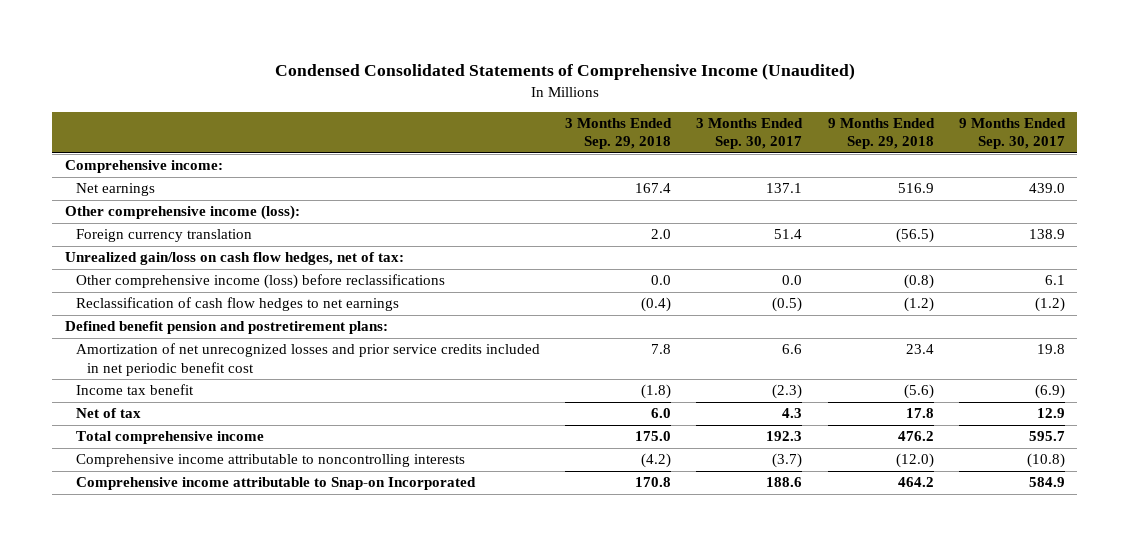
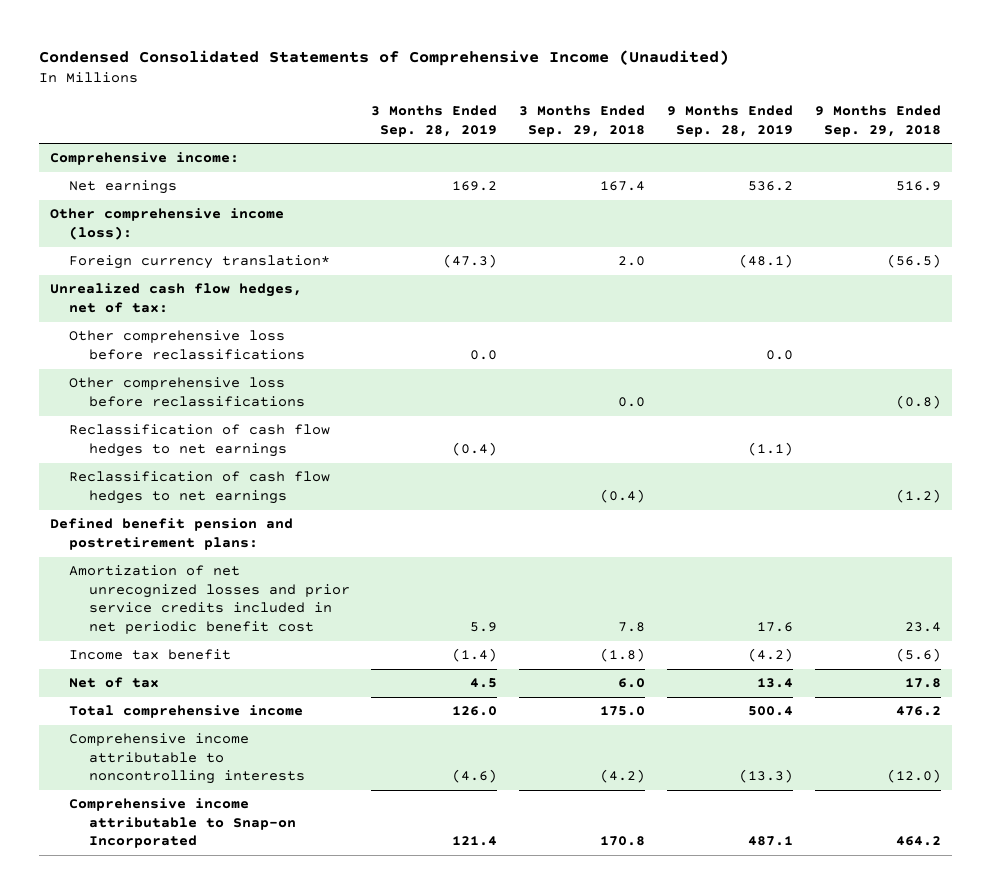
[696,118,804,150] 3 Months Ended Sep. 30, 2017 -> none
[958,118,1066,150] 9 Months Ended Sep. 30, 2017 -> none
none -> [371,105,498,137] 3 Months Ended Sep. 28, 2019
none -> [666,105,793,137] 9 Months Ended Sep. 28, 2019
[76,229,253,243] Foreign currency translation -> [69,255,331,270] Foreign currency translation*
[64,252,404,266] Unrealized gain/loss on cash flow hedges, net of tax: -> [49,283,302,313] Unrealized cash flow hedges, net of tax:
none -> [69,330,305,360] Other comprehensive loss before reclassifications
[76,274,446,290] Other comprehensive income (loss) before reclassifications -> [69,377,305,407] Other comprehensive loss before reclassifications
none -> [69,424,331,457] Reclassification of cash flow hedges to net earnings

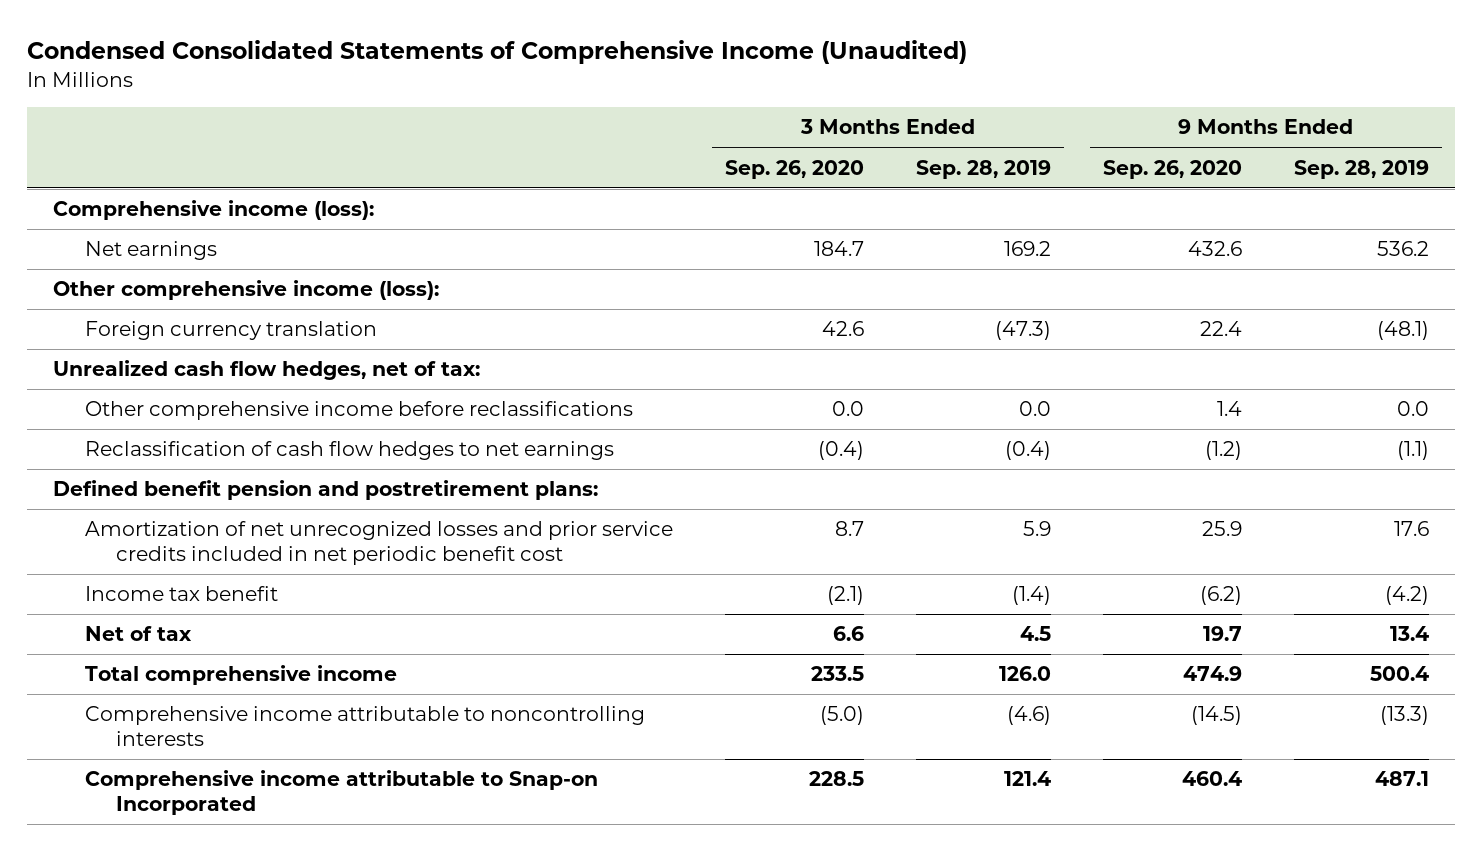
[519,105,646,137] 3 Months Ended Sep. 29, 2018 -> none
[814,105,941,137] 9 Months Ended Sep. 29, 2018 -> none
none -> [724,159,864,179] Sep. 26, 2020
none -> [1102,159,1242,179] Sep. 26, 2020
[49,152,239,166] Comprehensive income: -> [53,200,375,221] Comprehensive income (loss):
[69,255,331,270] Foreign currency translation* -> [84,321,377,341] Foreign currency translation
[69,377,305,407] Other comprehensive loss before reclassifications -> none
[69,330,305,360] Other comprehensive loss before reclassifications -> [84,401,633,421] Other comprehensive income before reclassifications
[69,471,331,504] Reclassification of cash flow hedges to net earnings -> none

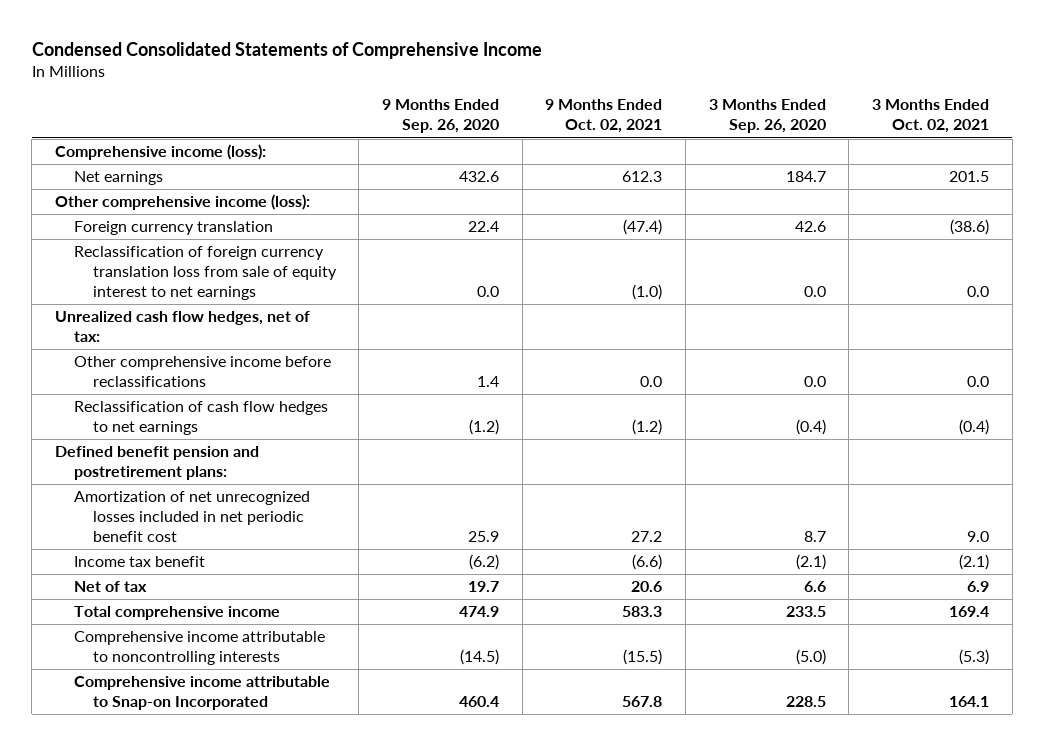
[27,39,968,64] Condensed Consolidated Statements of Comprehensive Income (Unaudited) -> [31,41,542,59] Condensed Consolidated Statements of Comprehensive Income
[915,159,1051,179] Sep. 28, 2019 -> none
[1293,159,1429,179] Sep. 28, 2019 -> none
none -> [545,99,663,134] 9 Months Ended Oct. 02, 2021
none -> [872,99,990,134] 3 Months Ended Oct. 02, 2021
none -> [73,246,337,301] Reclassification of foreign currency translation loss from sale of equity interest to net earnings
[84,521,673,565] Amortization of net unrecognized losses and prior service credits included in net periodic benefit cost -> [73,491,310,543] Amortization of net unrecognized losses included in net periodic benefit cost

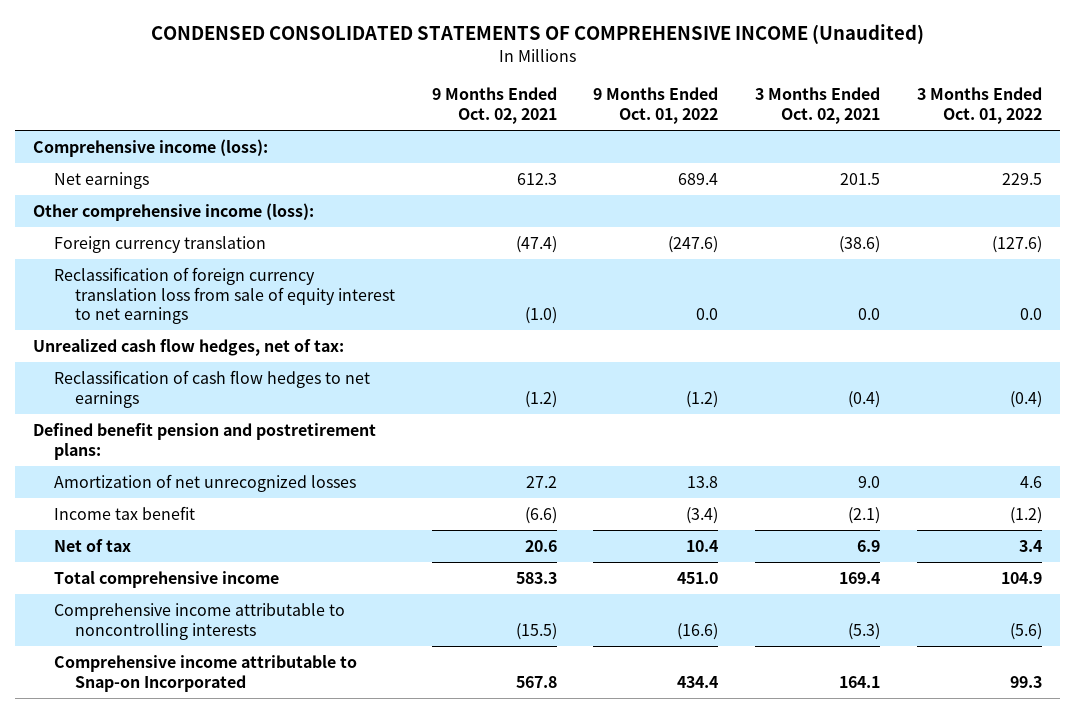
[31,41,542,59] Condensed Consolidated Statements of Comprehensive Income -> [150,24,924,45] CONDENSED CONSOLIDATED STATEMENTS OF COMPREHENSIVE INCOME (Unaudited)
[381,99,499,134] 9 Months Ended Sep. 26, 2020 -> none
[708,99,826,134] 3 Months Ended Sep. 26, 2020 -> none
none -> [593,87,719,124] 9 Months Ended Oct. 01, 2022
none -> [917,87,1043,124] 3 Months Ended Oct. 01, 2022
[73,356,331,388] Other comprehensive income before reclassifications -> none
[73,491,310,543] Amortization of net unrecognized losses included in net periodic benefit cost -> [54,474,357,493] Amortization of net unrecognized losses

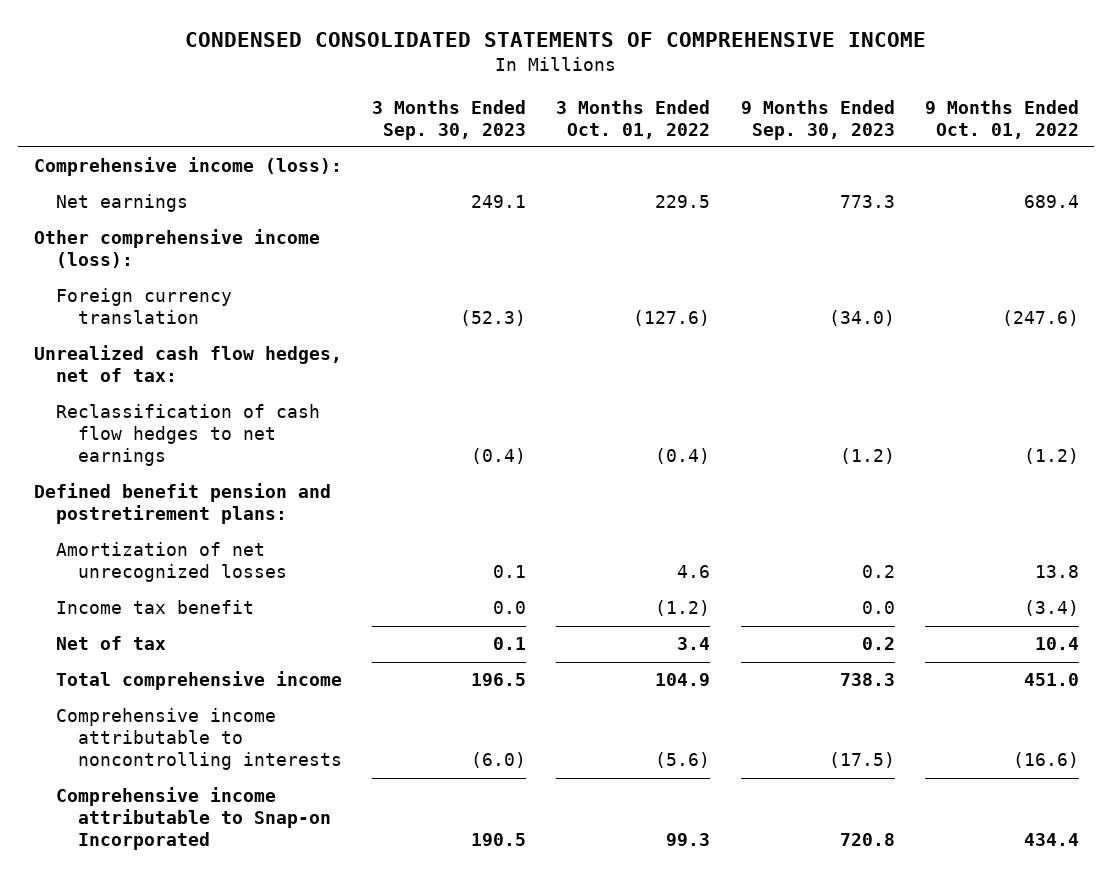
[150,24,924,45] CONDENSED CONSOLIDATED STATEMENTS OF COMPREHENSIVE INCOME (Unaudited) -> [185,31,927,47] CONDENSED CONSOLIDATED STATEMENTS OF COMPREHENSIVE INCOME
[431,87,557,124] 9 Months Ended Oct. 02, 2021 -> none
[755,87,881,124] 3 Months Ended Oct. 02, 2021 -> none
none -> [371,99,526,140] 3 Months Ended Sep. 30, 2023
none -> [740,99,895,140] 9 Months Ended Sep. 30, 2023
[54,267,395,324] Reclassification of foreign currency translation loss from sale of equity interest to net earnings -> none

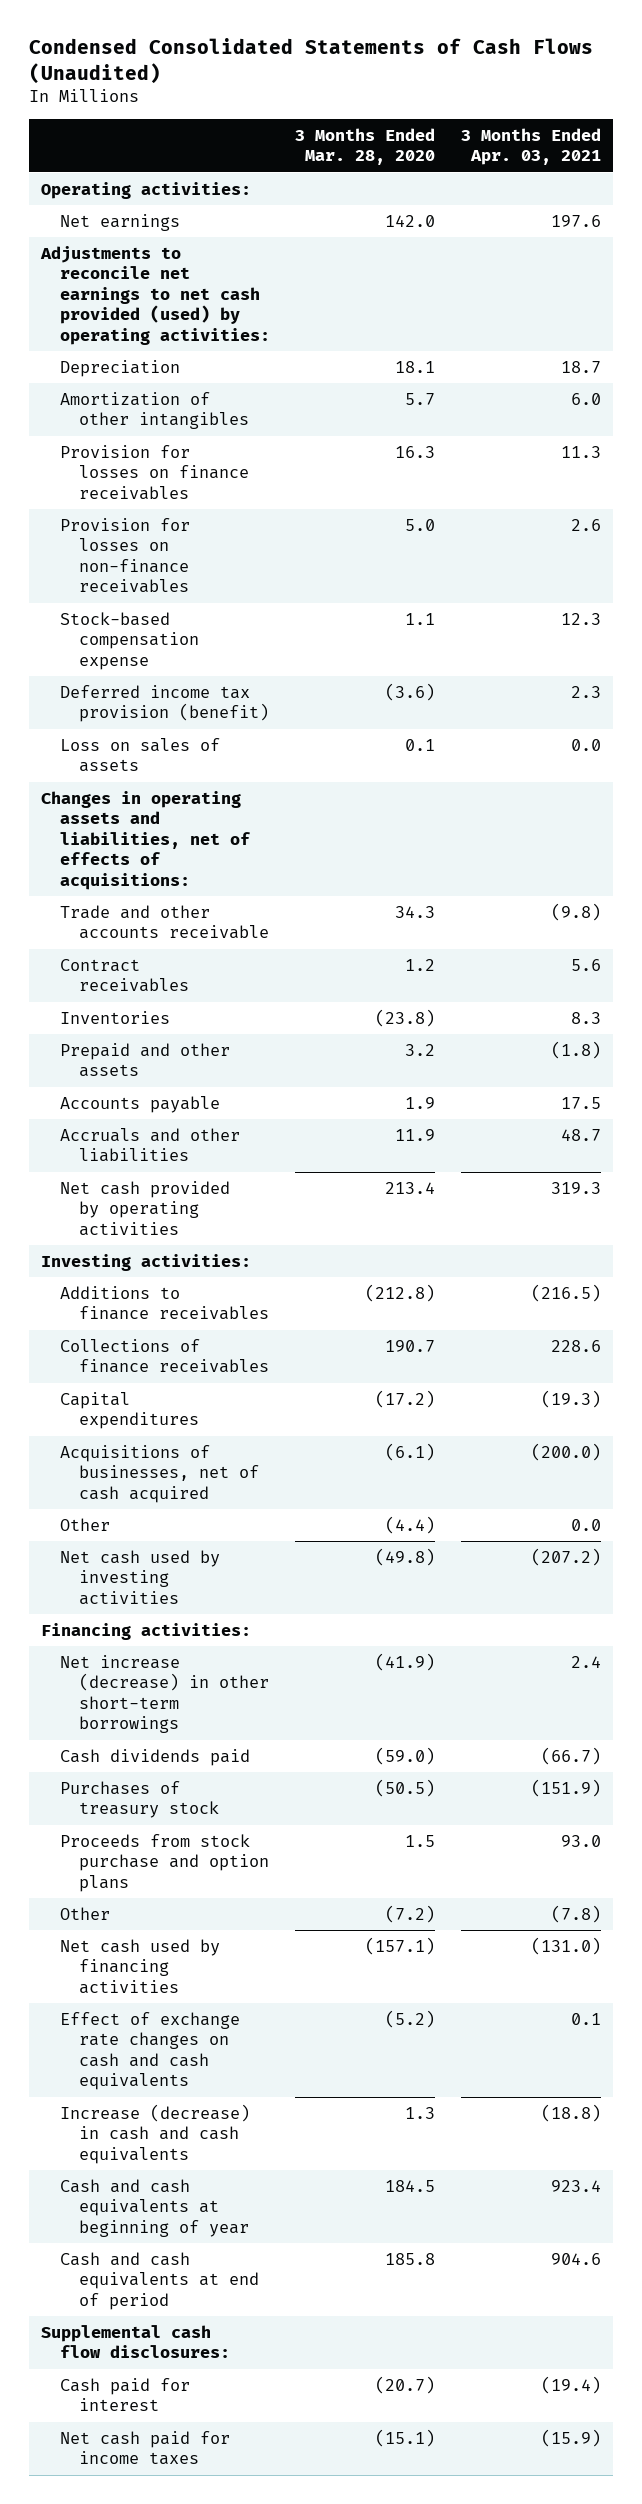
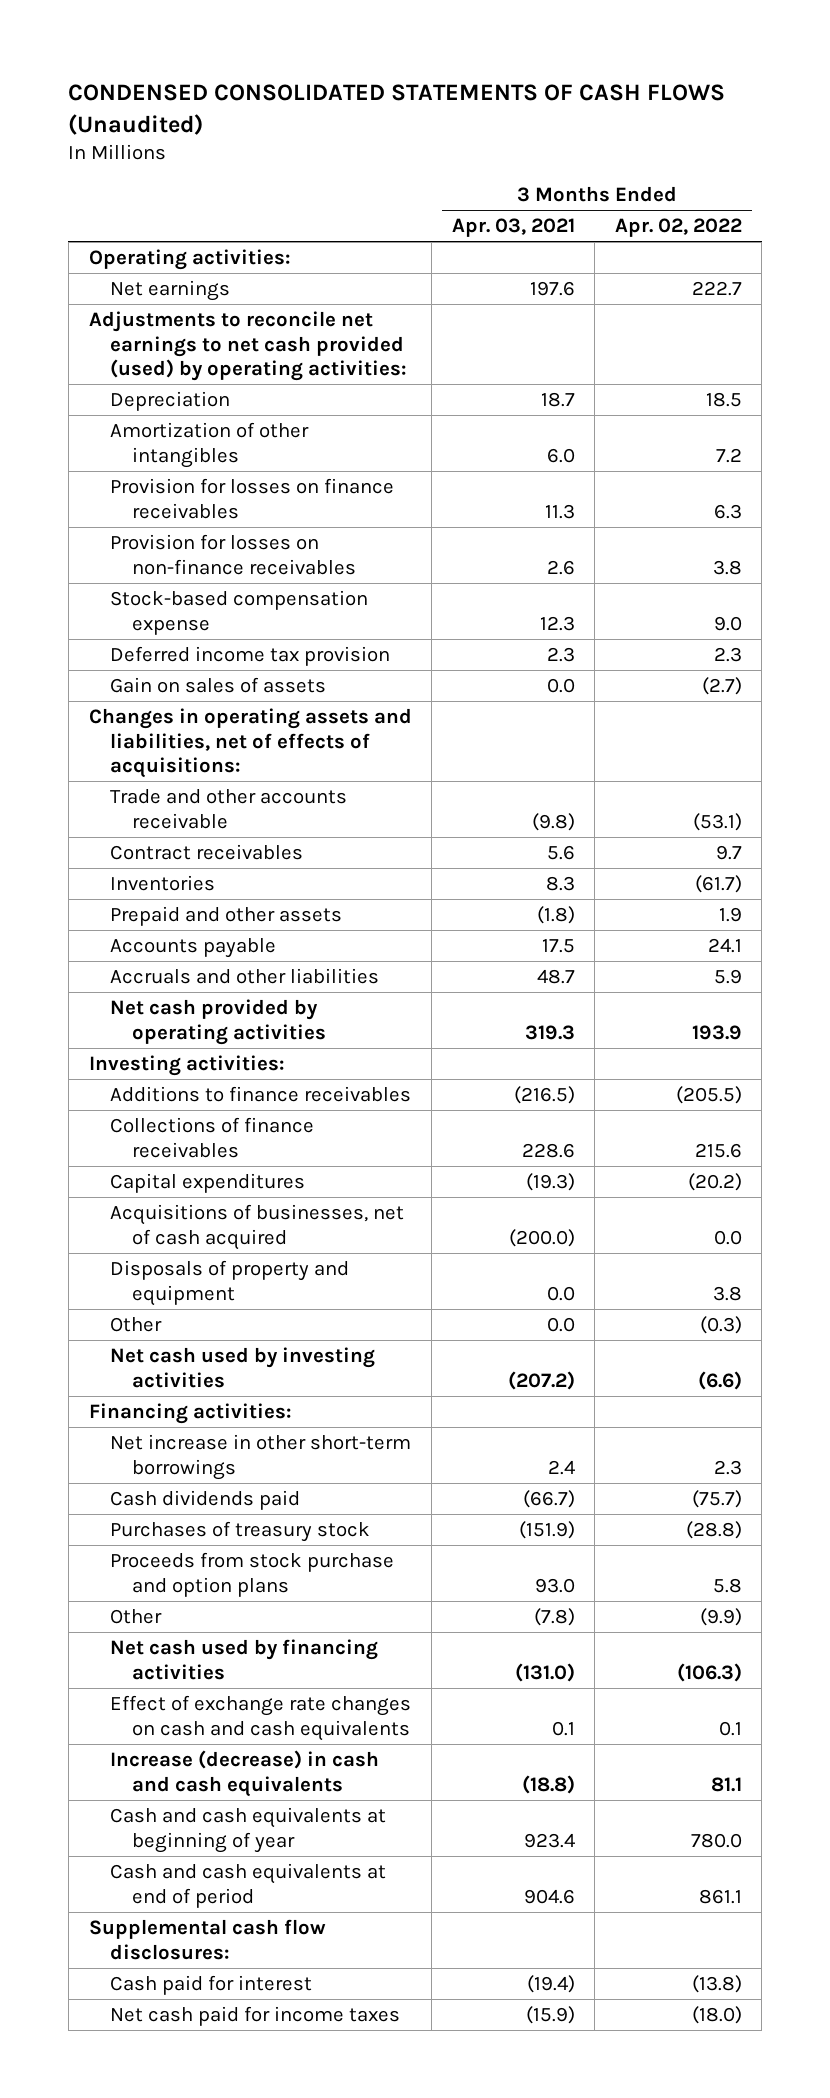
[28,38,593,85] Condensed Consolidated Statements of Cash Flows (Unaudited) -> [68,84,726,135] CONDENSED CONSOLIDATED STATEMENTS OF CASH FLOWS (Unaudited)
[295,127,436,166] 3 Months Ended Mar. 28, 2020 -> none
none -> [614,218,742,238] Apr. 02, 2022
[60,684,270,723] Deferred income tax provision (benefit) -> [110,645,391,666] Deferred income tax provision
[60,737,221,773] Loss on sales of assets -> [110,676,327,693] Gain on sales of assets
none -> [110,1259,350,1306] Disposals of property and equipment
[60,1654,270,1734] Net increase (decrease) in other short-term borrowings -> [110,1433,412,1480] Net increase in other short-term borrowings

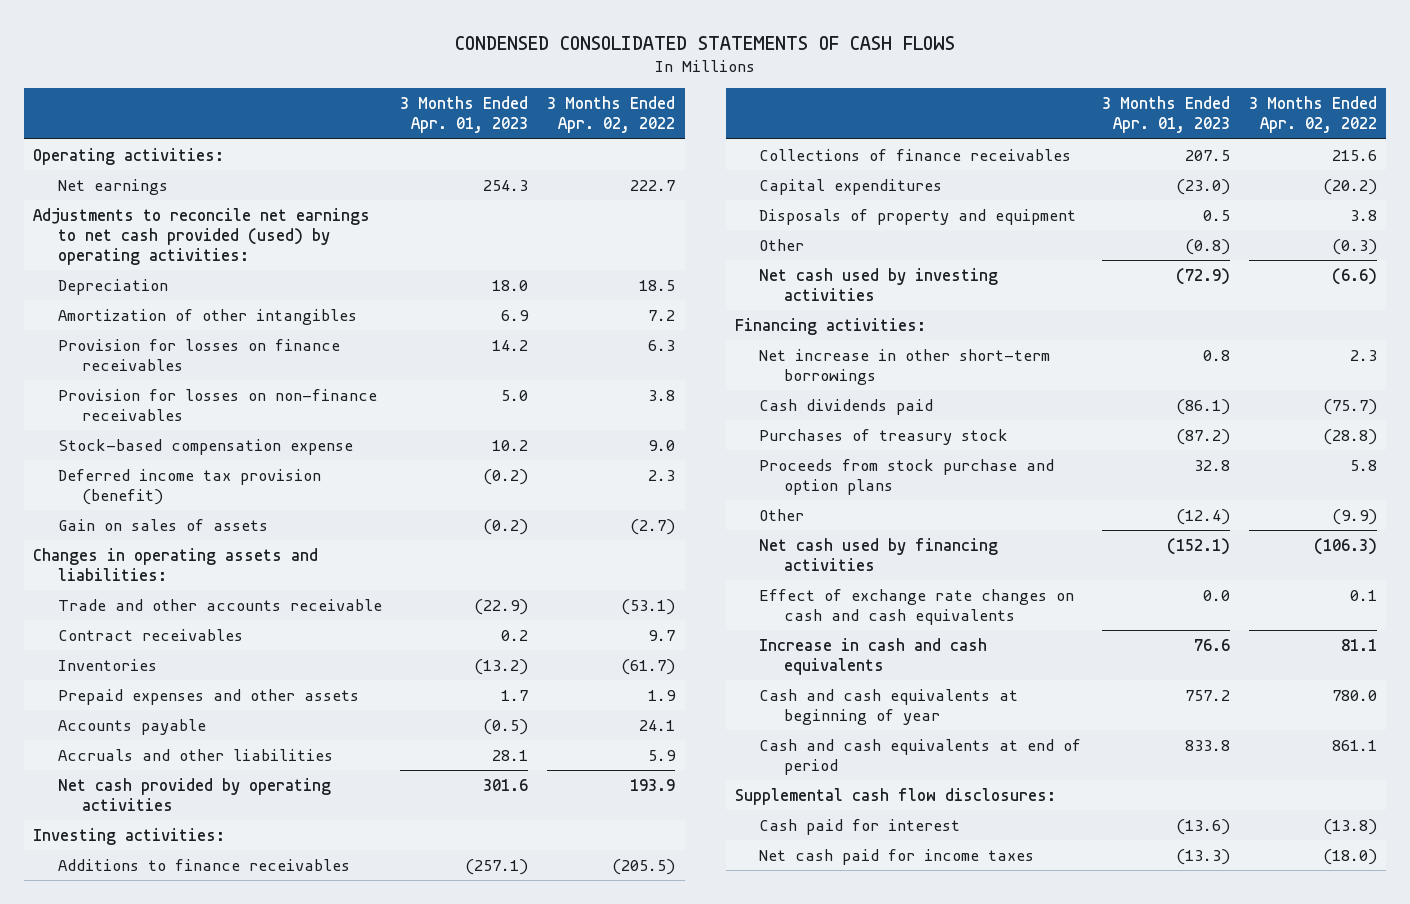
[68,84,726,135] CONDENSED CONSOLIDATED STATEMENTS OF CASH FLOWS (Unaudited) -> [455,35,956,50] CONDENSED CONSOLIDATED STATEMENTS OF CASH FLOWS
[451,218,575,238] Apr. 03, 2021 -> none
none -> [400,96,529,134] 3 Months Ended Apr. 01, 2023
[110,645,391,666] Deferred income tax provision -> [57,468,321,505] Deferred income tax provision (benefit)
[88,707,412,779] Changes in operating assets and liabilities, net of effects of acquisitions: -> [33,547,319,581] Changes in operating assets and liabilities:
[110,905,343,926] Prepaid and other assets -> [57,688,359,705] Prepaid expenses and other assets
[110,1203,405,1250] Acquisitions of businesses, net of cash acquired -> none
[110,1749,380,1797] Increase (decrease) in cash and cash equivalents -> [759,637,988,675] Increase in cash and cash equivalents

